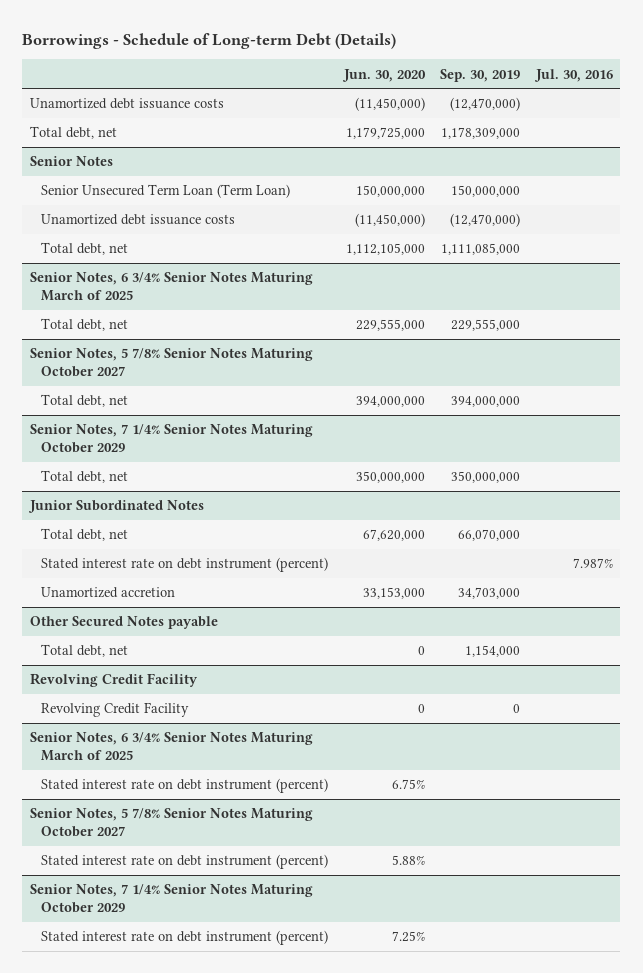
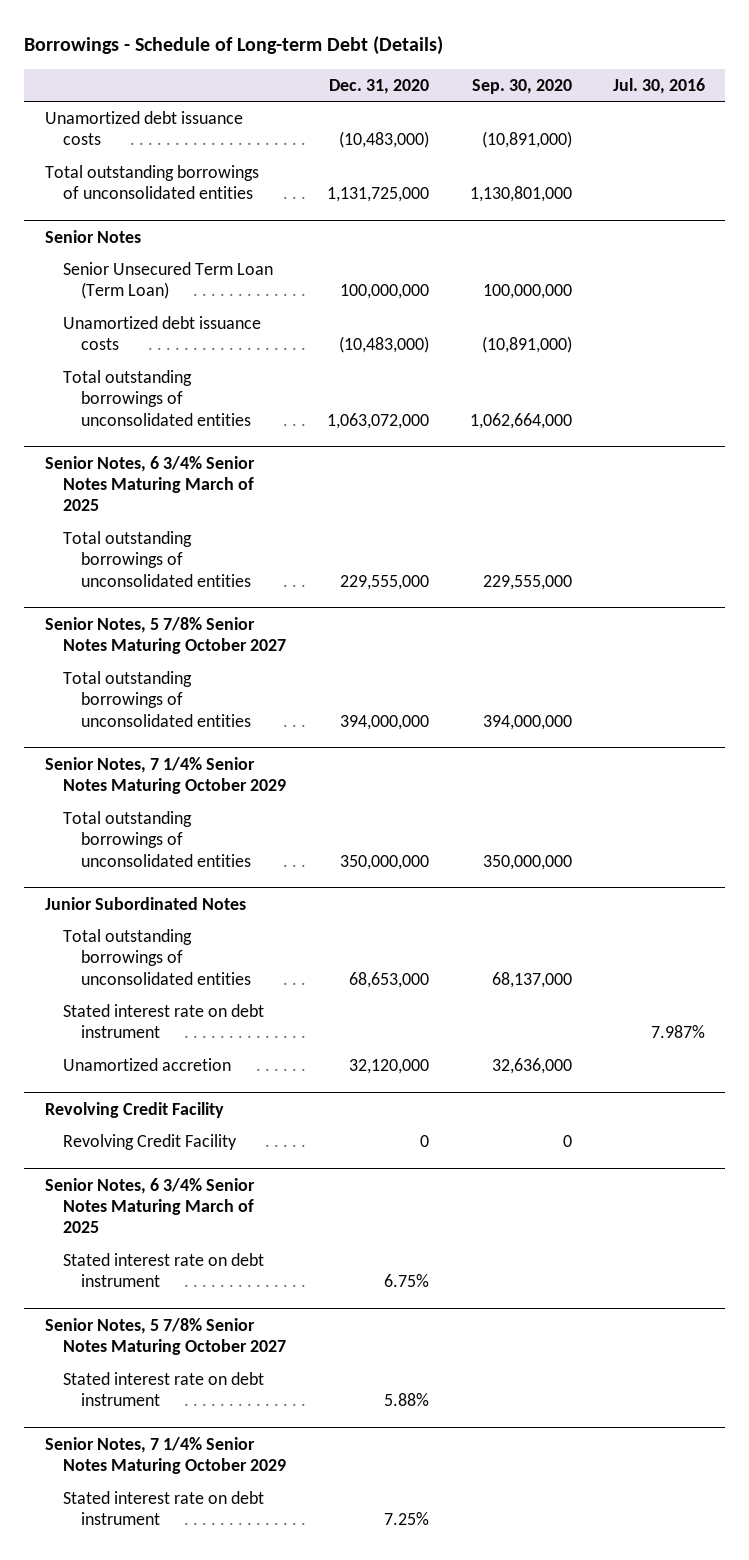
[341,68,426,82] Jun. 30, 2020 -> none
[440,68,521,82] Sep. 30, 2019 -> none
none -> [328,78,429,94] Dec. 31, 2020
none -> [471,78,572,94] Sep. 30, 2020
[30,126,118,140] Total debt, net -> [44,164,259,200] Total outstanding borrowings of unconsolidated entities
[40,242,128,256] Total debt, net -> [62,369,251,426] Total outstanding borrowings of unconsolidated entities
[40,318,128,332] Total debt, net -> [62,530,251,587] Total outstanding borrowings of unconsolidated entities
[40,394,128,408] Total debt, net -> [62,670,251,727] Total outstanding borrowings of unconsolidated entities
[40,470,128,484] Total debt, net -> [62,810,251,867] Total outstanding borrowings of unconsolidated entities
[40,528,128,542] Total debt, net -> [62,928,251,985] Total outstanding borrowings of unconsolidated entities
[40,557,328,573] Stated interest rate on debt instrument (percent) -> [62,1003,264,1039] Stated interest rate on debt instrument
[30,616,219,630] Other Secured Notes payable -> none
[40,644,128,658] Total debt, net -> none
[40,778,328,794] Stated interest rate on debt instrument (percent) -> [62,1252,264,1288] Stated interest rate on debt instrument
[40,854,328,870] Stated interest rate on debt instrument (percent) -> [62,1371,264,1407] Stated interest rate on debt instrument
[40,930,328,946] Stated interest rate on debt instrument (percent) -> [62,1490,264,1526] Stated interest rate on debt instrument

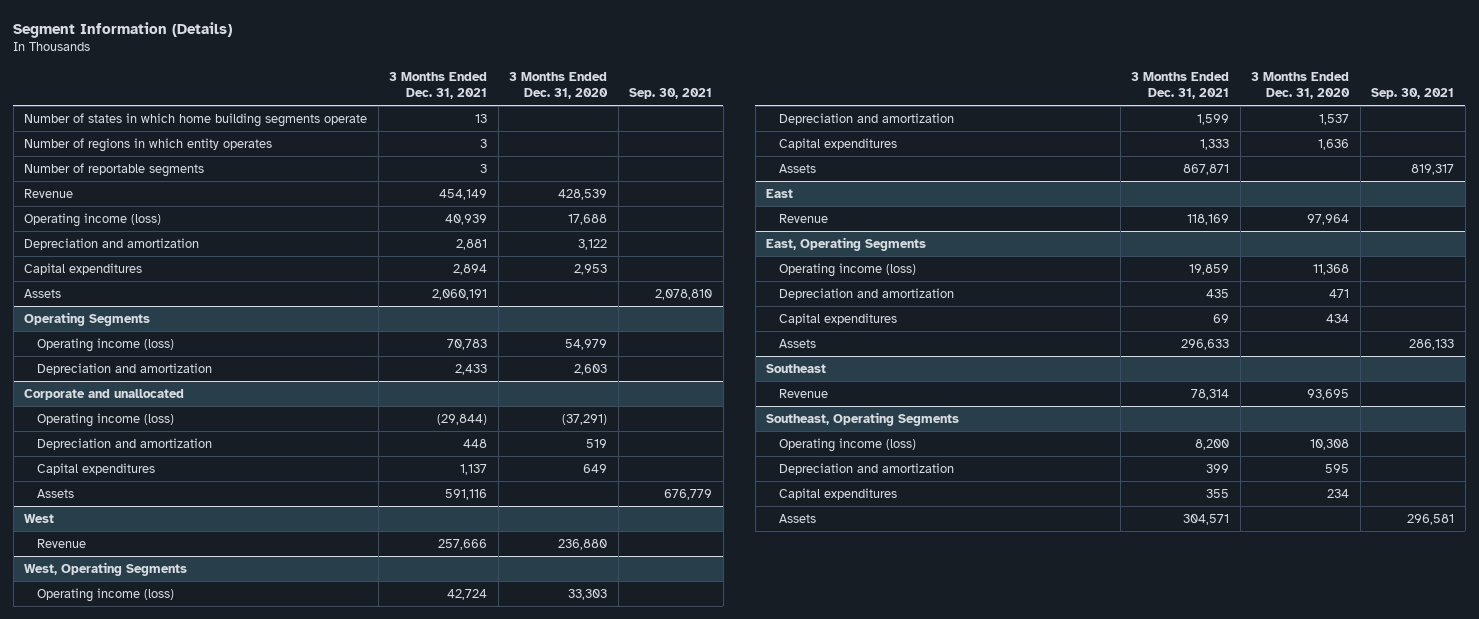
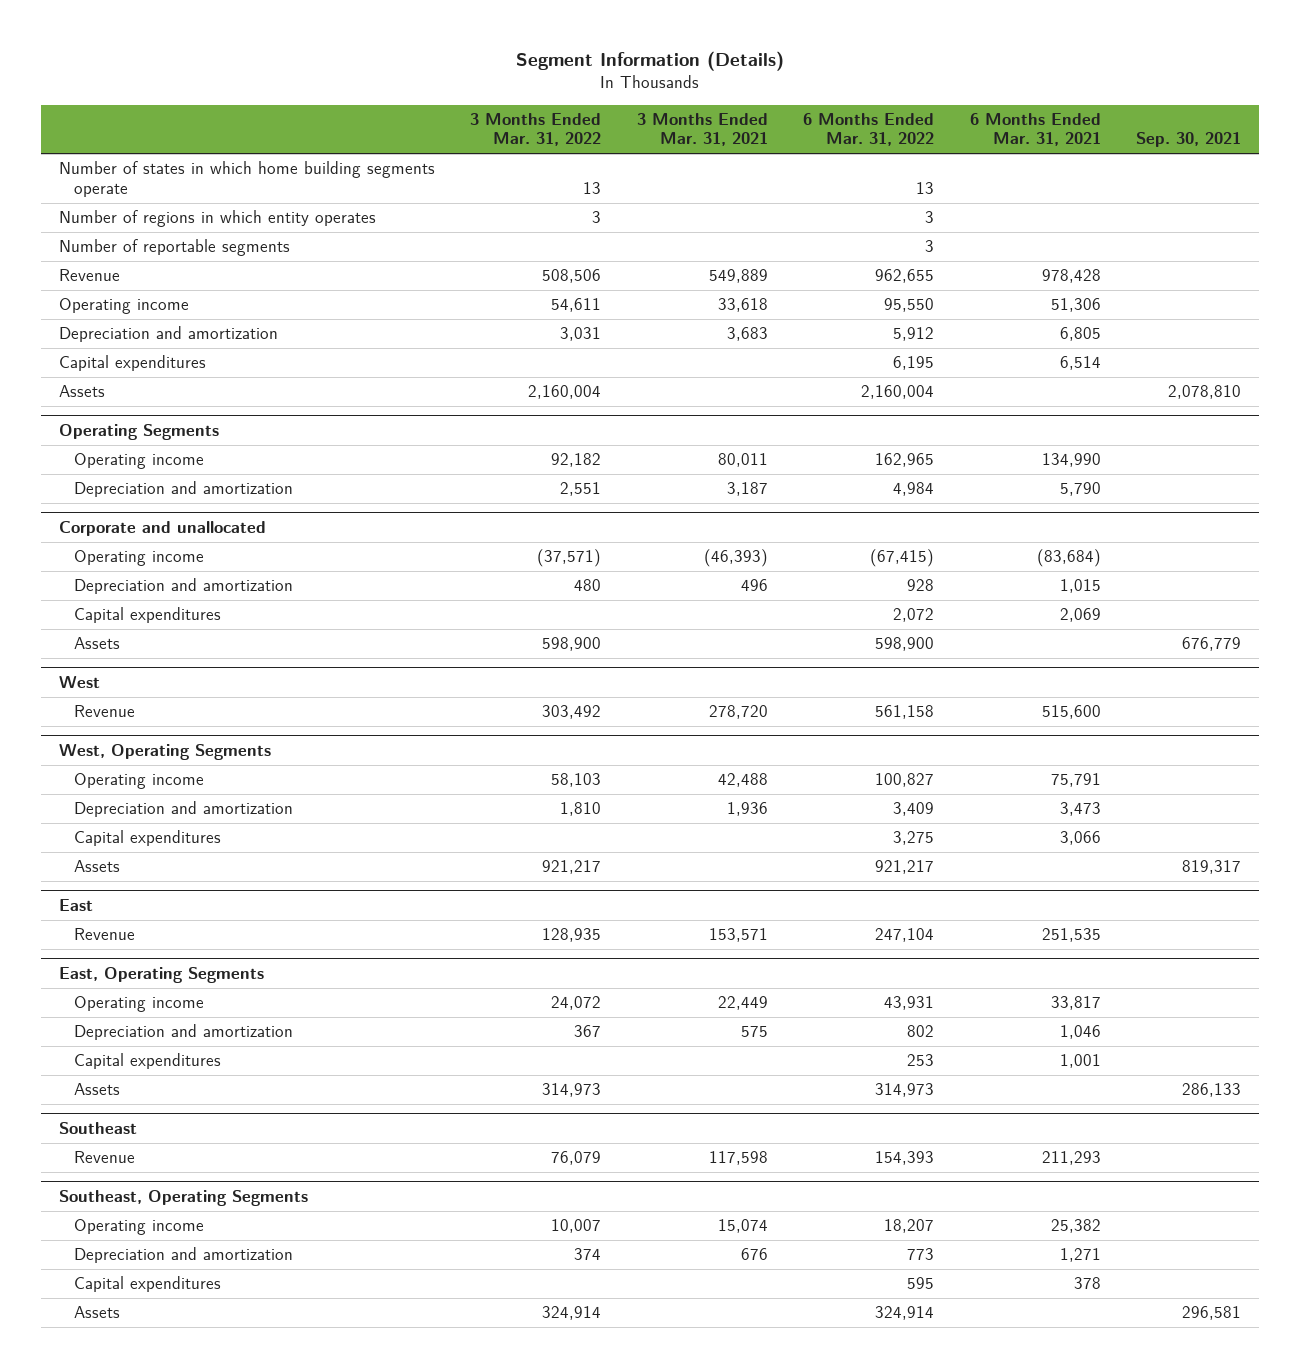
[389,71,488,100] 3 Months Ended Dec. 31, 2021 -> none
[509,71,609,100] 3 Months Ended Dec. 31, 2020 -> none
none -> [470,112,602,147] 3 Months Ended Mar. 31, 2022
none -> [636,112,768,147] 3 Months Ended Mar. 31, 2021
none -> [803,112,935,147] 6 Months Ended Mar. 31, 2022
none -> [969,112,1101,147] 6 Months Ended Mar. 31, 2021
[24,212,162,227] Operating income (loss) -> [58,298,189,315] Operating income
[36,337,174,352] Operating income (loss) -> [74,453,205,470] Operating income
[36,412,174,427] Operating income (loss) -> [74,550,205,567] Operating income
[36,587,174,602] Operating income (loss) -> [74,773,205,790] Operating income
[778,262,916,277] Operating income (loss) -> [74,996,205,1013] Operating income
[778,437,916,452] Operating income (loss) -> [74,1219,205,1236] Operating income

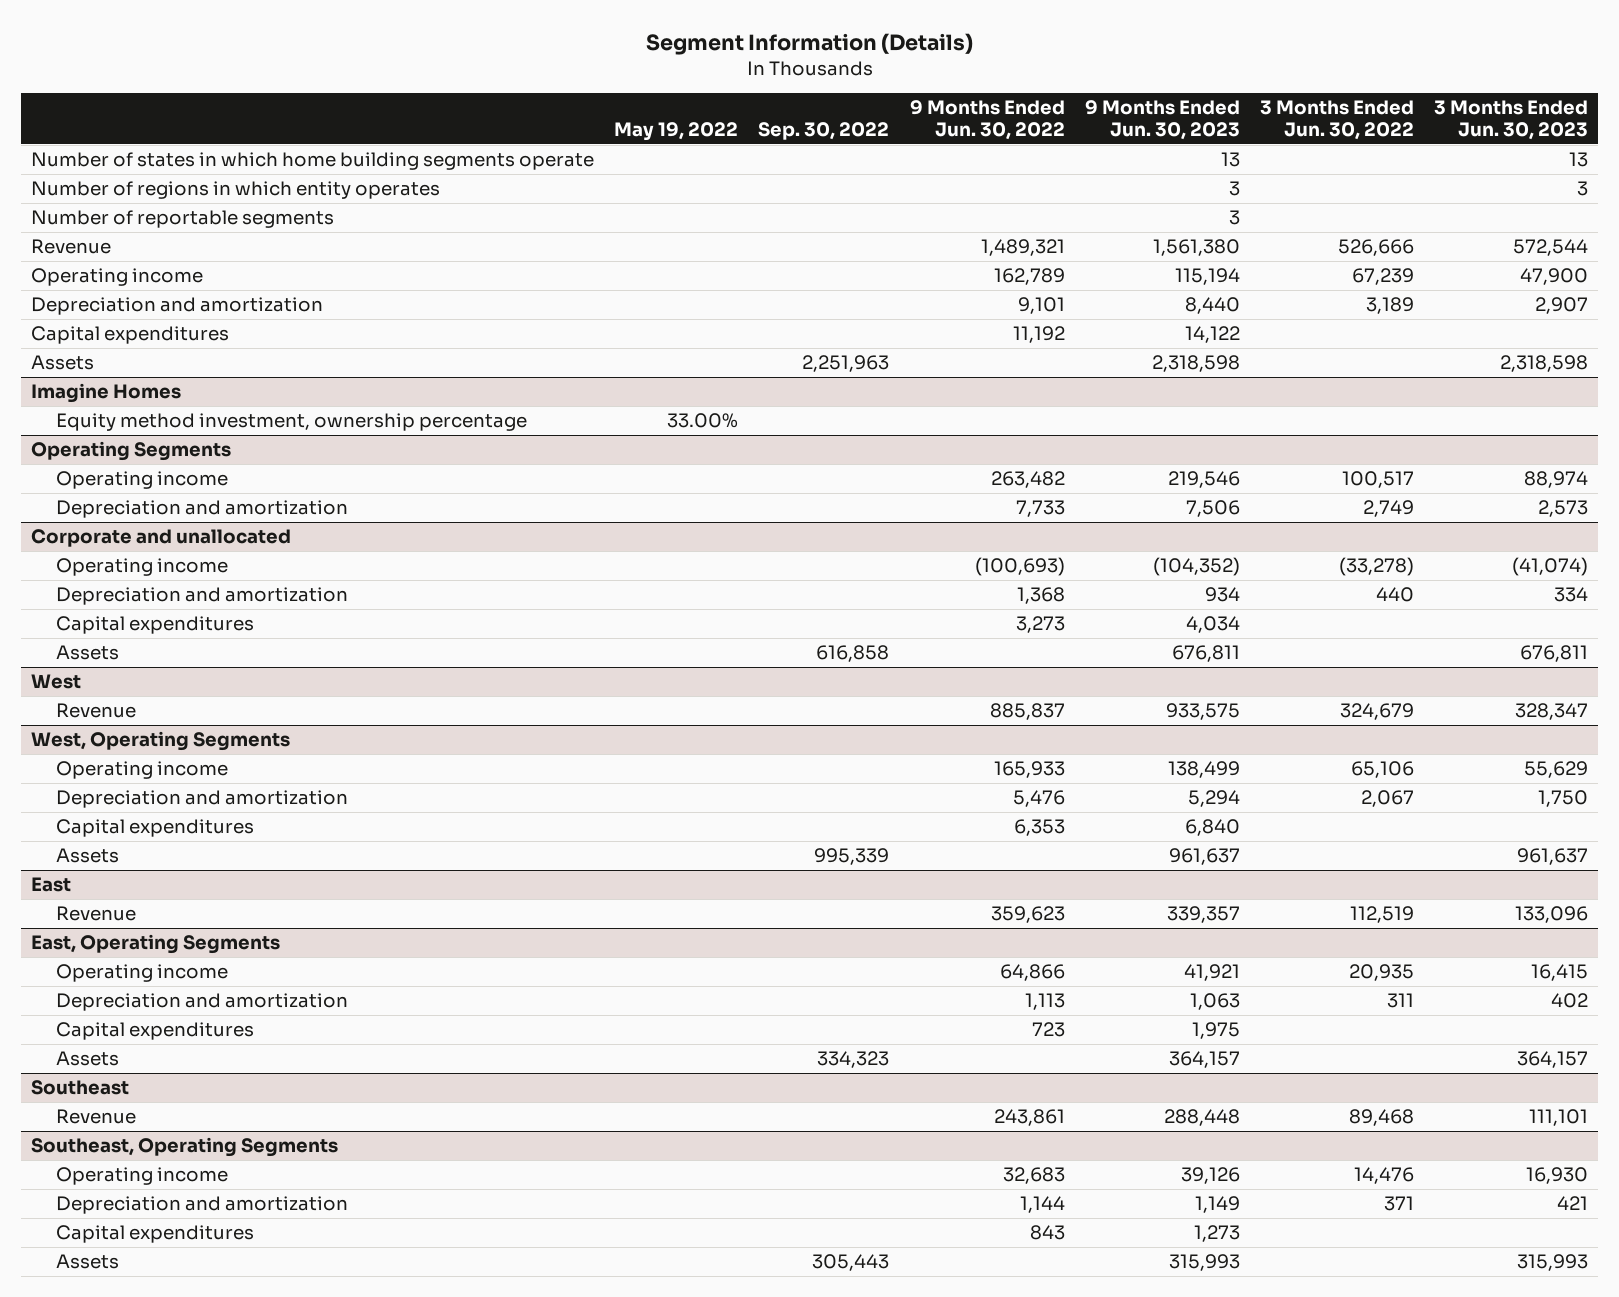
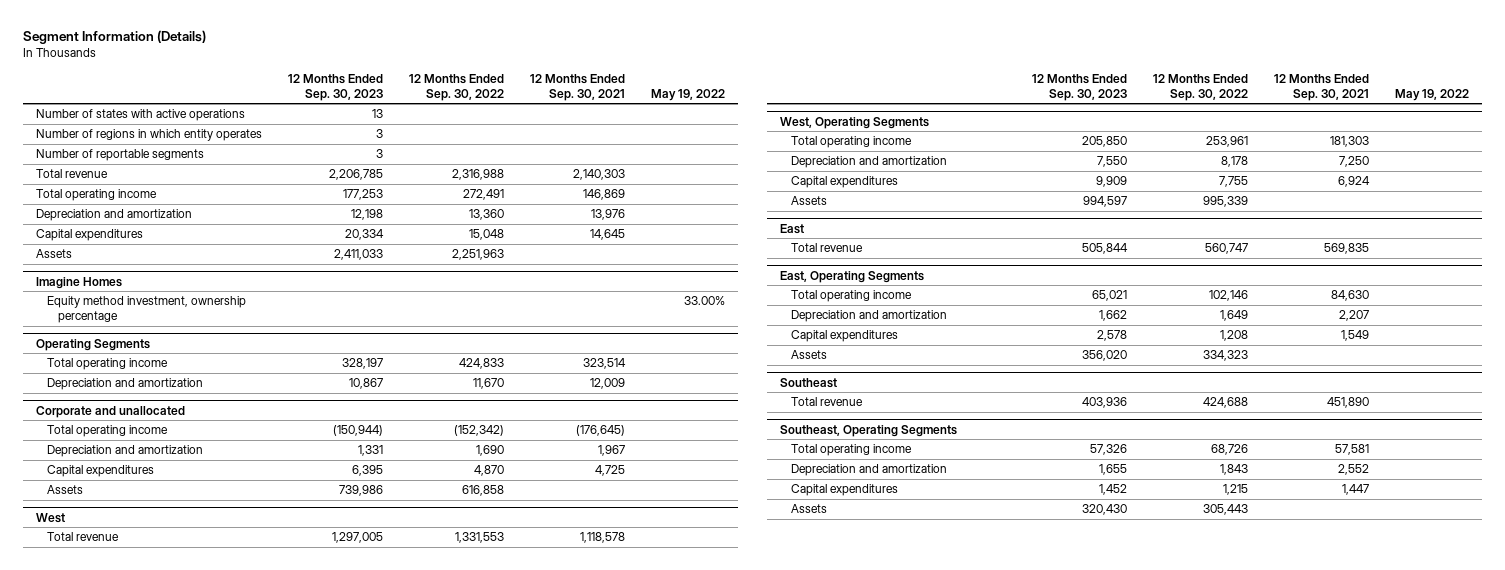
[758,121,890,140] Sep. 30, 2022 -> none
[909,100,1065,140] 9 Months Ended Jun. 30, 2022 -> none
[1084,100,1240,140] 9 Months Ended Jun. 30, 2023 -> none
[1259,100,1414,140] 3 Months Ended Jun. 30, 2022 -> none
[1433,100,1588,140] 3 Months Ended Jun. 30, 2023 -> none
none -> [287,73,383,101] 12 Months Ended Sep. 30, 2023
none -> [408,73,504,101] 12 Months Ended Sep. 30, 2022
none -> [529,73,625,101] 12 Months Ended Sep. 30, 2021
[31,152,595,171] Number of states in which home building segments operate -> [35,109,245,122] Number of states with active operations
[31,239,112,255] Revenue -> [35,169,108,179] Total revenue
[31,268,204,287] Operating income -> [35,189,157,202] Total operating income
[55,471,228,490] Operating income -> [46,358,168,371] Total operating income
[55,558,228,577] Operating income -> [46,425,168,438] Total operating income
[55,703,136,719] Revenue -> [46,532,119,542] Total revenue
[55,761,228,780] Operating income -> [791,136,913,149] Total operating income
[55,906,136,922] Revenue -> [791,243,864,253] Total revenue
[55,964,228,983] Operating income -> [791,290,913,303] Total operating income
[55,1109,136,1125] Revenue -> [791,397,864,407] Total revenue
[55,1167,228,1186] Operating income -> [791,444,913,457] Total operating income

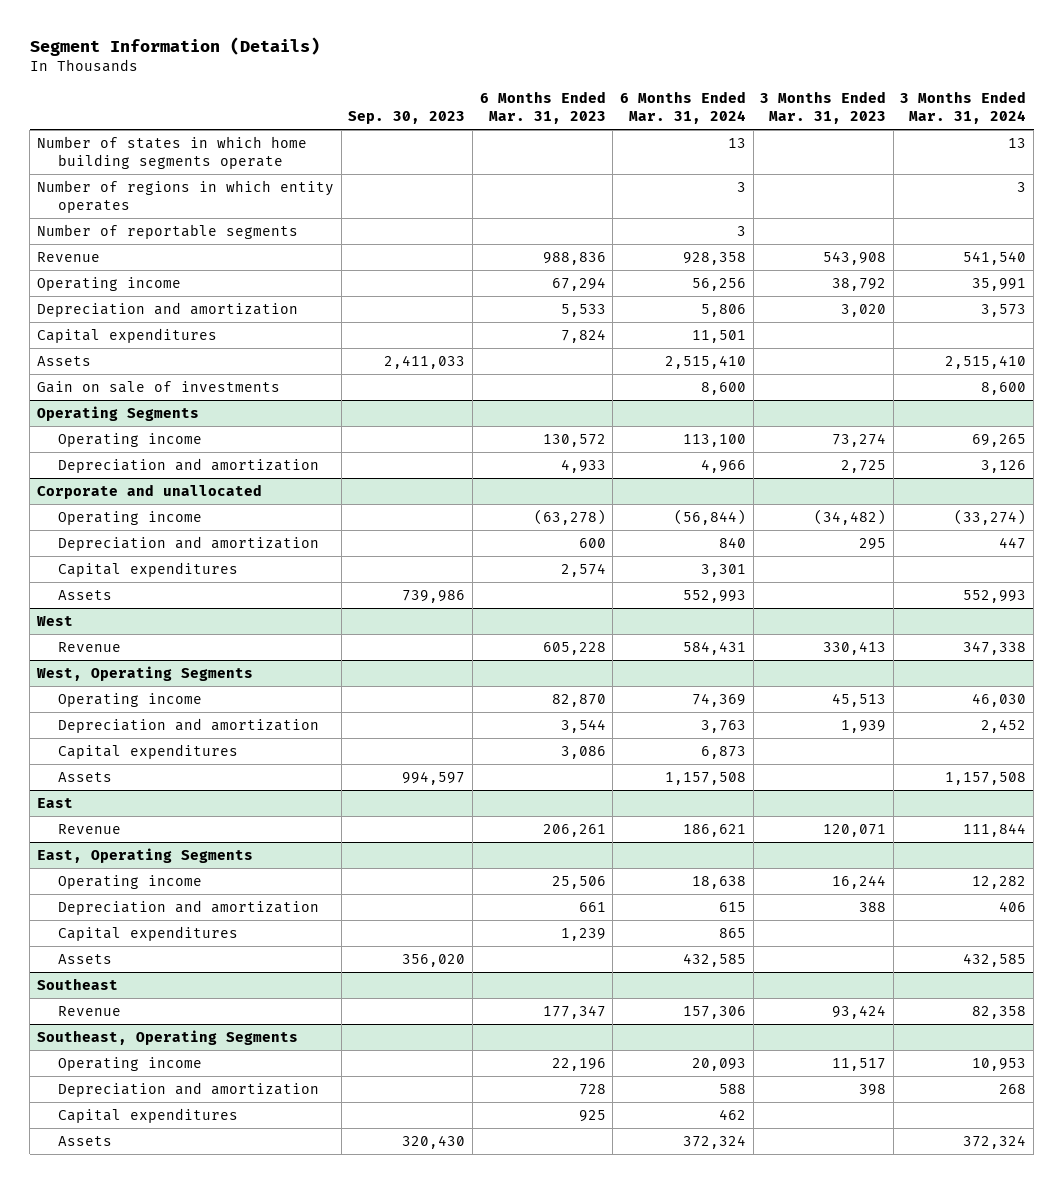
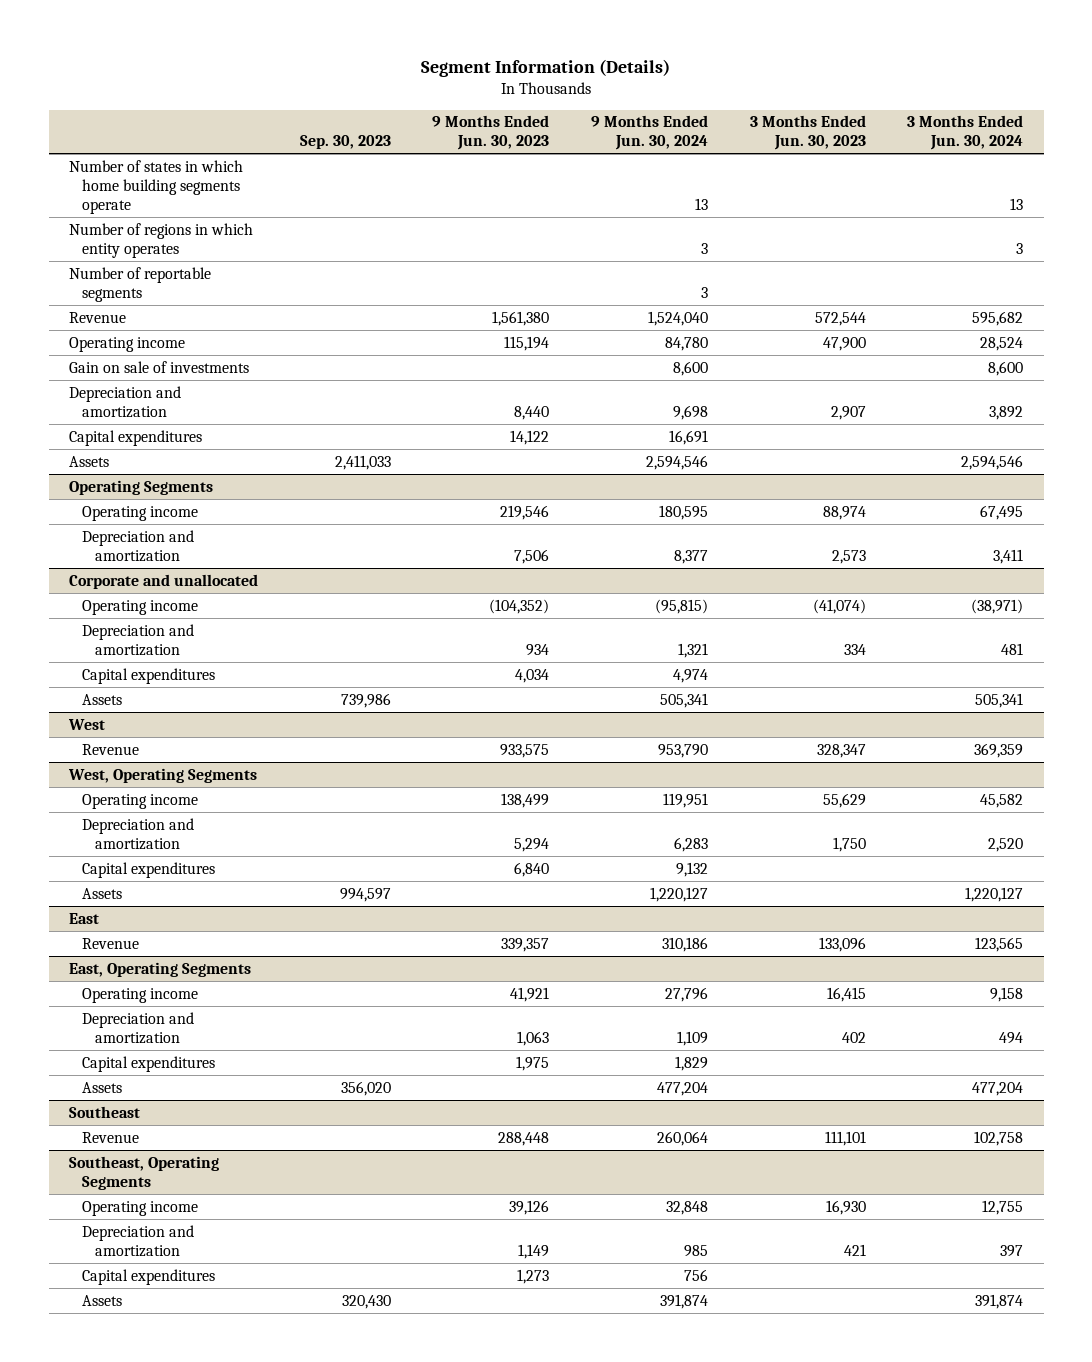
[479,91,606,125] 6 Months Ended Mar. 31, 2023 -> none
[619,91,746,125] 6 Months Ended Mar. 31, 2024 -> none
[760,91,887,125] 3 Months Ended Mar. 31, 2023 -> none
[900,91,1027,125] 3 Months Ended Mar. 31, 2024 -> none
none -> [432,115,550,151] 9 Months Ended Jun. 30, 2023
none -> [591,115,709,151] 9 Months Ended Jun. 30, 2024
none -> [749,115,866,151] 3 Months Ended Jun. 30, 2023
none -> [907,115,1024,151] 3 Months Ended Jun. 30, 2024
[37,380,281,393] Gain on sale of investments -> [69,360,250,373] Gain on sale of investments

